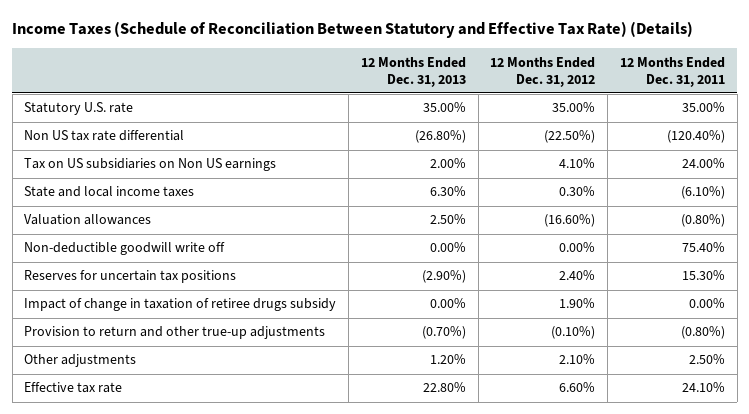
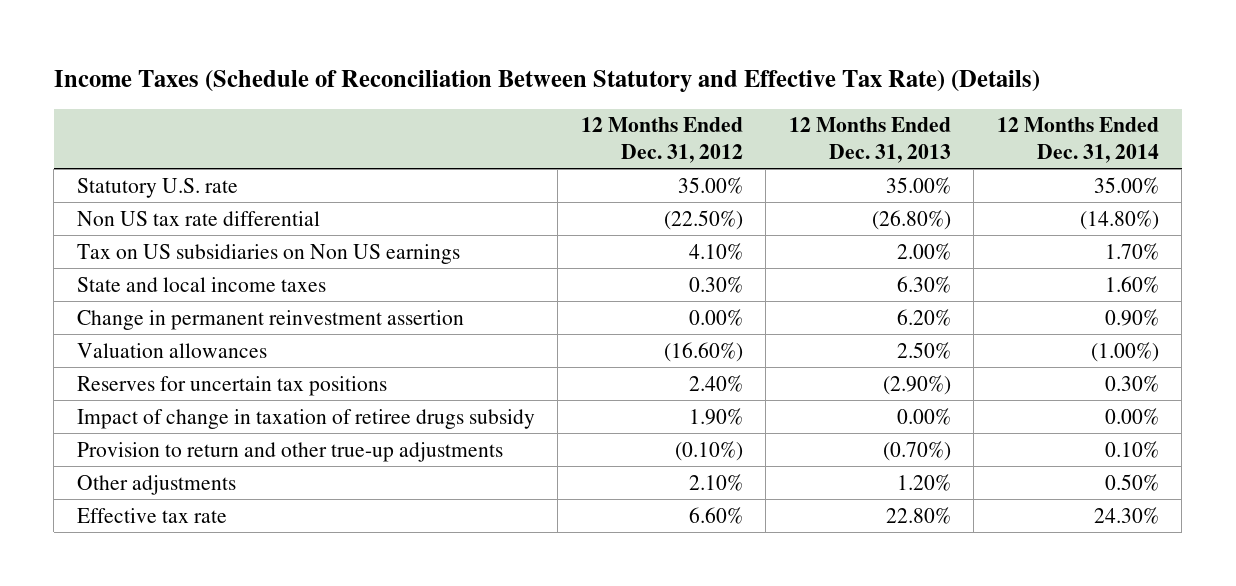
[619,56,725,87] 12 Months Ended Dec. 31, 2011 -> none
none -> [996,117,1159,163] 12 Months Ended Dec. 31, 2014
none -> [76,309,464,330] Change in permanent reinvestment assertion
[24,242,226,256] Non-deductible goodwill write off -> none

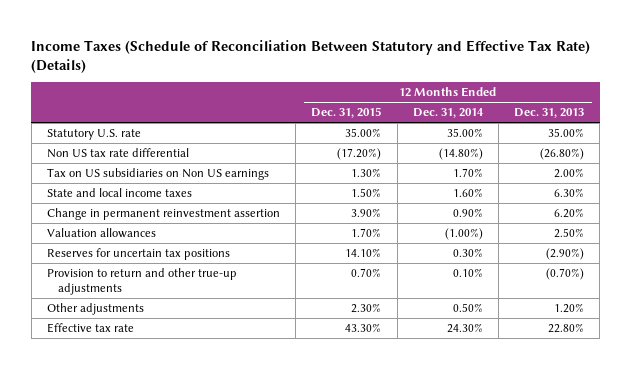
[580,117,743,163] 12 Months Ended Dec. 31, 2012 -> none
none -> [311,107,382,119] Dec. 31, 2015
[76,408,535,429] Impact of change in taxation of retiree drugs subsidy -> none

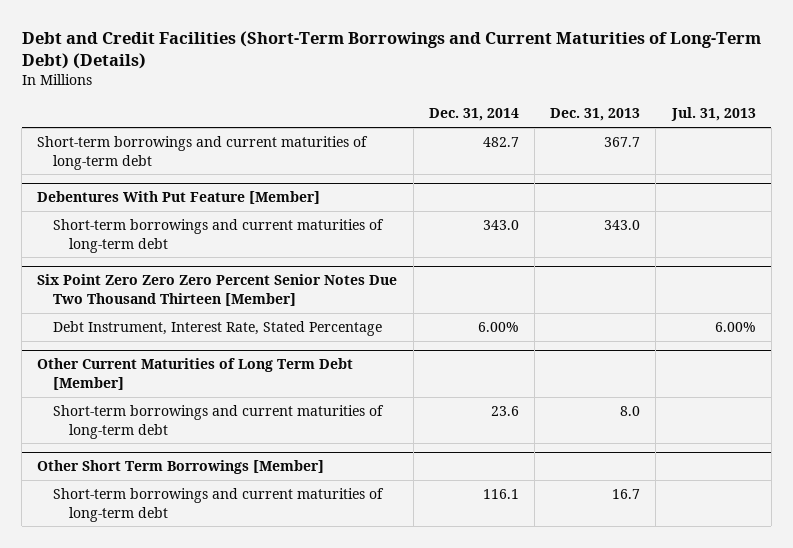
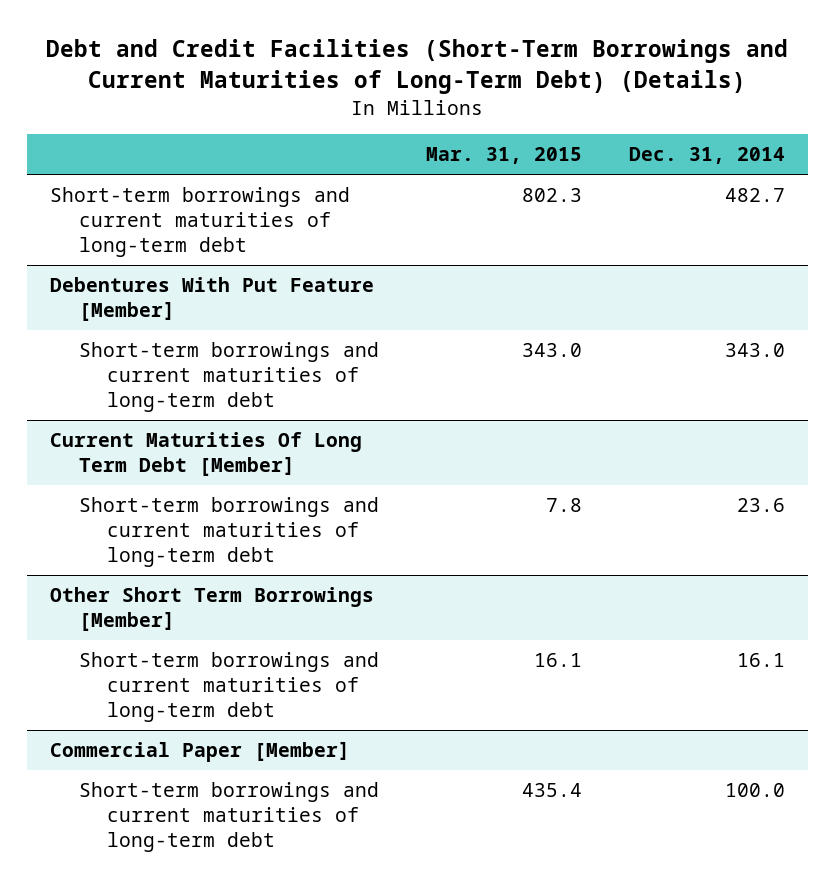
[550,108,641,122] Dec. 31, 2013 -> none
[670,107,756,122] Jul. 31, 2013 -> none
none -> [425,147,582,165] Mar. 31, 2015
[37,274,398,306] Six Point Zero Zero Zero Percent Senior Notes Due Two Thousand Thirteen [Member] -> none
[53,321,383,337] Debt Instrument, Interest Rate, Stated Percentage -> none
[37,358,354,390] Other Current Maturities of Long Term Debt [Member] -> [50,432,363,476] Current Maturities Of Long Term Debt [Member]
[482,489,519,500] 116.1 -> [736,653,785,668] 16.1
none -> [50,742,351,763] Commercial Paper [Member]
none -> [78,782,379,852] Short-term borrowings and current maturities of long-term debt

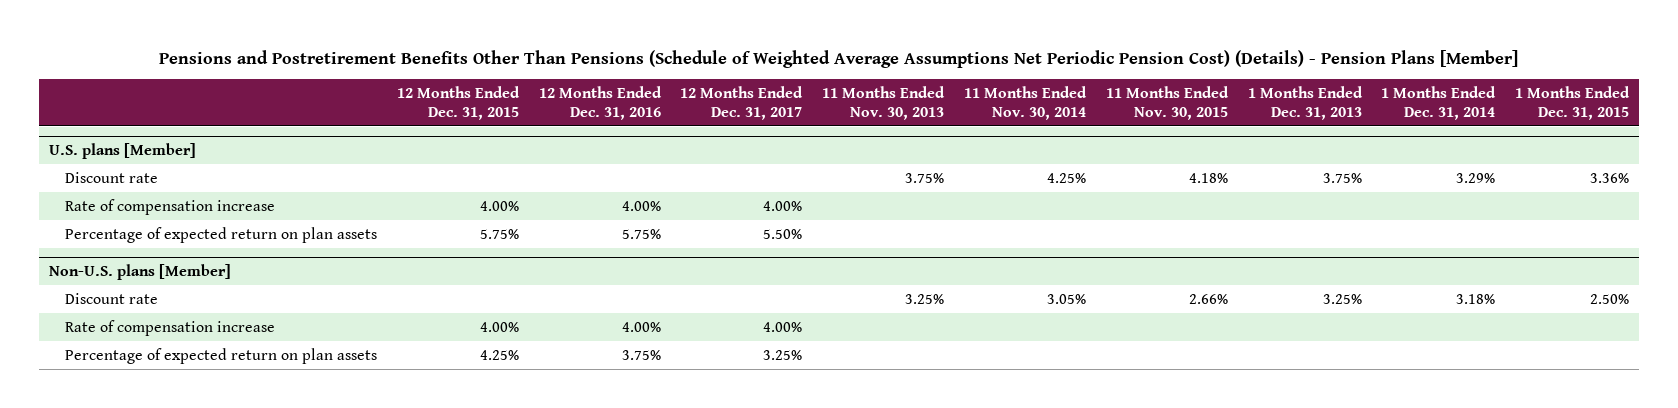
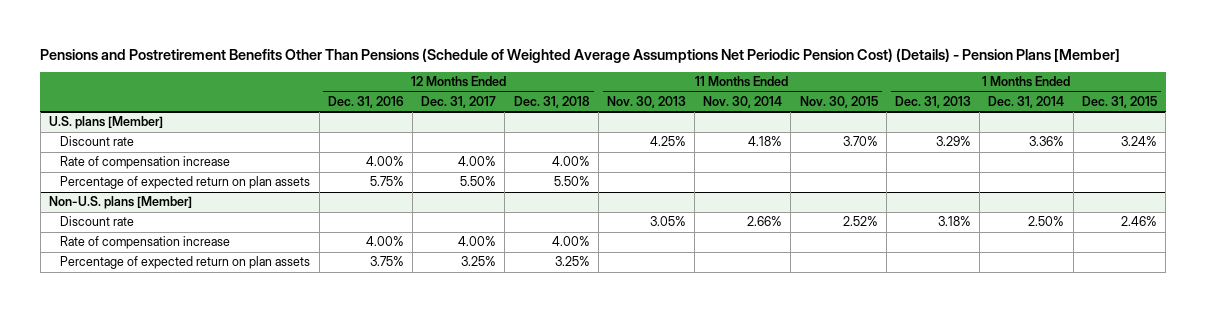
[396,85,520,120] 12 Months Ended Dec. 31, 2015 -> none
none -> [513,96,590,109] Dec. 31, 2018
[905,172,945,183] 3.75% -> [649,136,686,147] 4.25%
[1046,172,1086,183] 4.25% -> [748,136,783,147] 4.18%
[1188,172,1228,183] 4.18% -> [842,136,878,147] 3.70%
[1322,172,1362,183] 3.75% -> [936,136,972,147] 3.29%
[1456,172,1496,183] 3.29% -> [1029,136,1065,147] 3.36%
[1590,172,1630,183] 3.36% -> [1120,136,1157,147] 3.24%
[905,293,945,304] 3.25% -> [649,216,686,227] 3.05%
[1046,293,1086,304] 3.05% -> [747,216,783,227] 2.66%
[1188,293,1228,304] 2.66% -> [842,216,878,227] 2.52%
[1322,293,1362,304] 3.25% -> [938,216,972,227] 3.18%
[1456,293,1496,304] 3.18% -> [1028,216,1065,227] 2.50%
[1590,293,1630,304] 2.50% -> [1120,216,1157,227] 2.46%

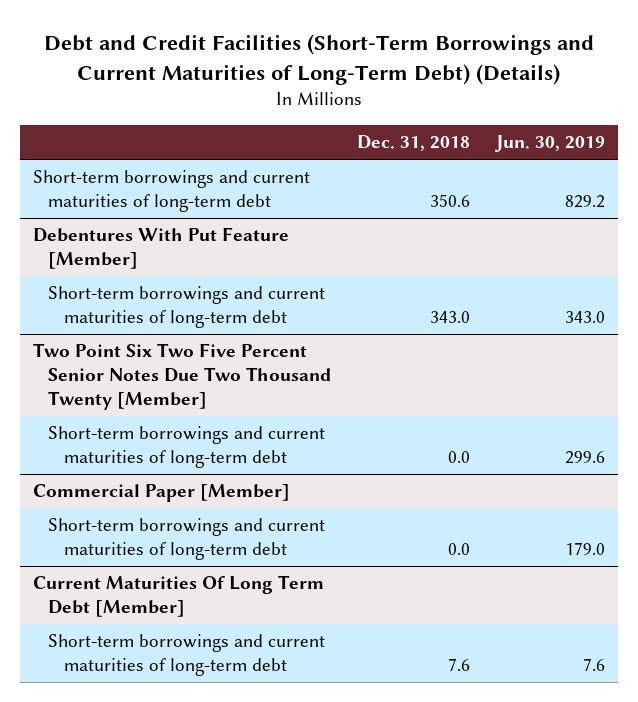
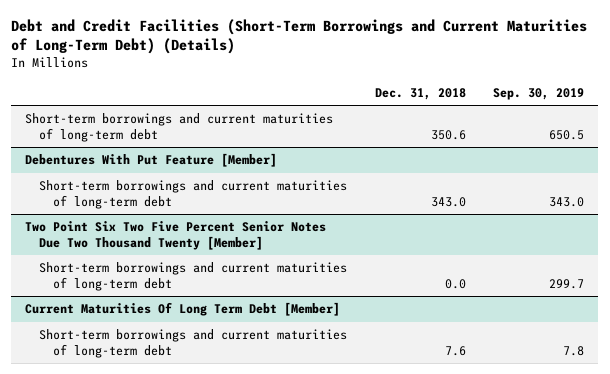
[494,135,605,153] Jun. 30, 2019 -> none
none -> [493,87,585,100] Sep. 30, 2019
[32,484,290,503] Commercial Paper [Member] -> none
[48,518,326,561] Short-term borrowings and current maturities of long-term debt -> none

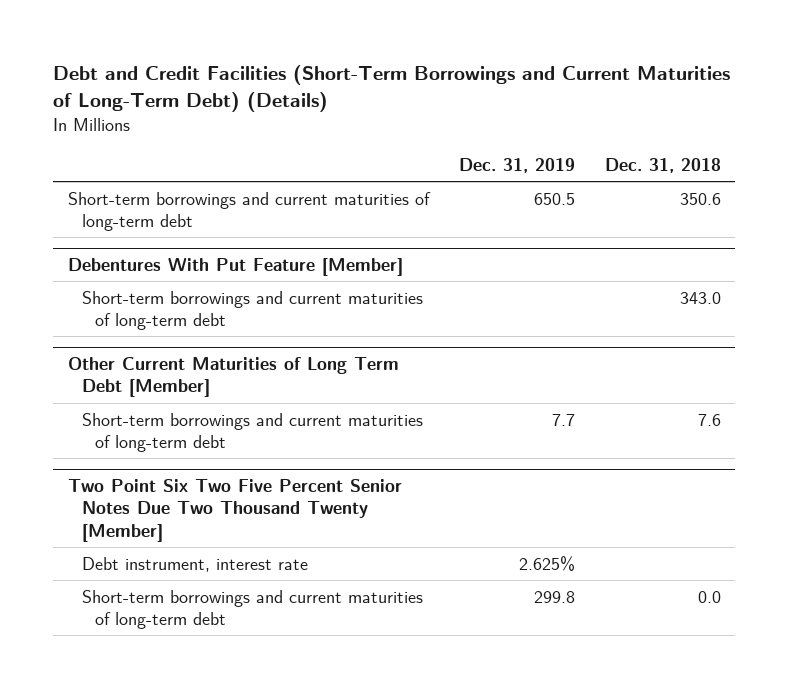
[493,87,585,100] Sep. 30, 2019 -> none
none -> [458,157,575,173] Dec. 31, 2019
none -> [68,356,400,398] Other Current Maturities of Long Term Debt [Member]
none -> [81,412,423,453] Short-term borrowings and current maturities of long-term debt
none -> [81,556,308,572] Debt instrument, interest rate
[25,302,341,317] Current Maturities Of Long Term Debt [Member] -> none
[38,329,347,358] Short-term borrowings and current maturities of long-term debt -> none

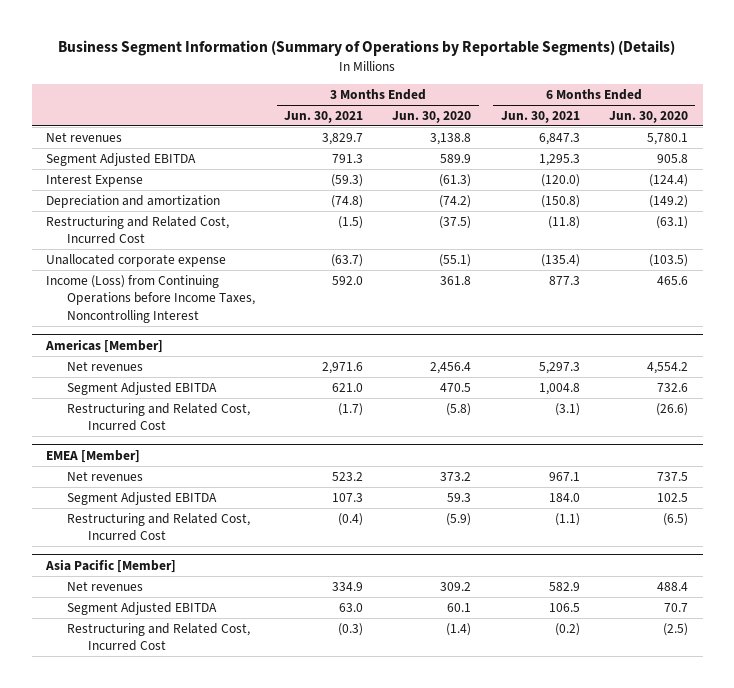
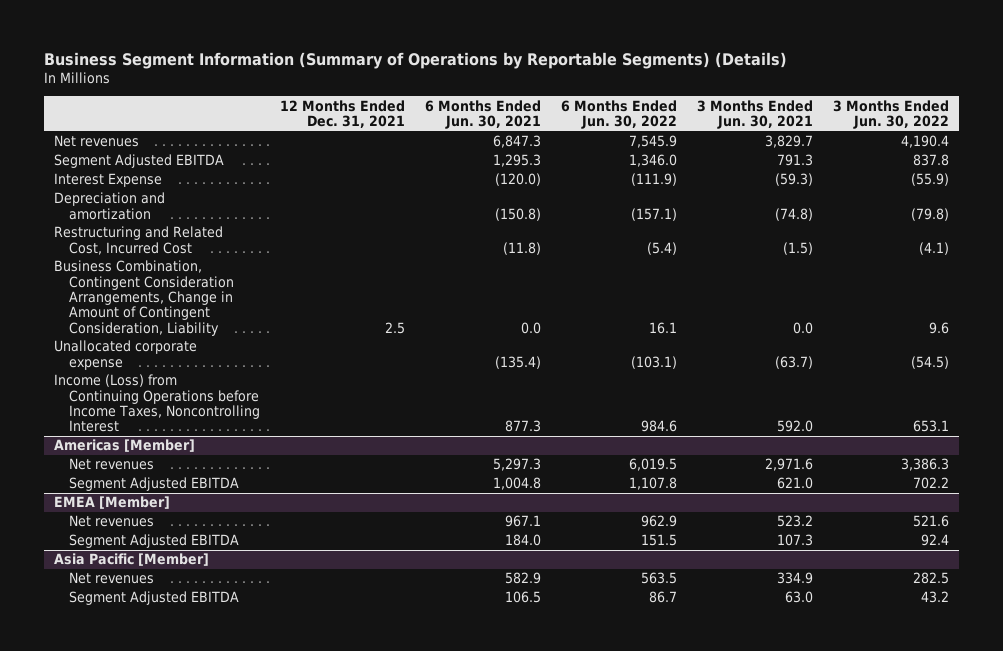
[392,110,472,123] Jun. 30, 2020 -> none
[609,110,689,123] Jun. 30, 2020 -> none
none -> [279,99,405,128] 12 Months Ended Dec. 31, 2021
none -> [560,99,677,129] 6 Months Ended Jun. 30, 2022
none -> [832,99,949,129] 3 Months Ended Jun. 30, 2022
none -> [54,260,234,336] Business Combination, Contingent Consideration Arrangements, Change in Amount of Contingent Consideration, Liability
[66,402,250,432] Restructuring and Related Cost, Incurred Cost -> none
[66,512,250,542] Restructuring and Related Cost, Incurred Cost -> none
[66,622,250,652] Restructuring and Related Cost, Incurred Cost -> none

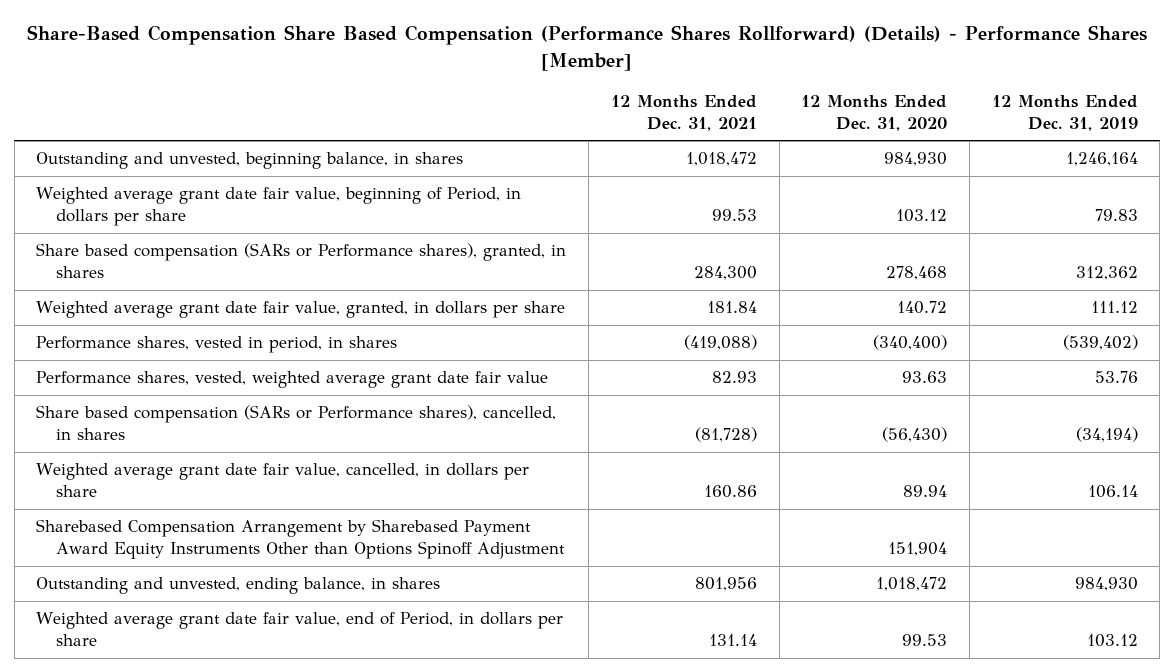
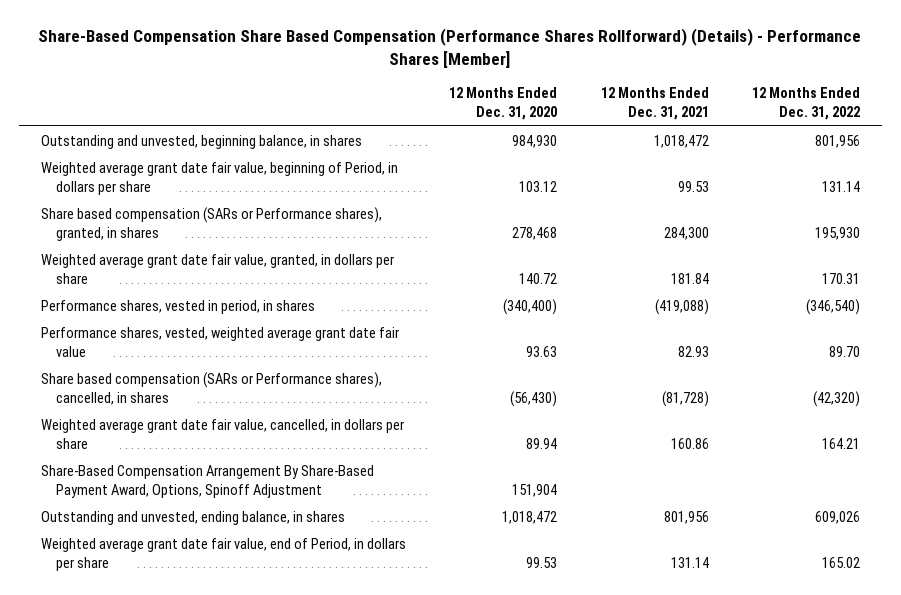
[991,94,1138,131] 12 Months Ended Dec. 31, 2019 -> none
none -> [752,87,861,121] 12 Months Ended Dec. 31, 2022
[36,519,566,560] Sharebased Compensation Arrangement by Sharebased Payment Award Equity Instruments Other than Options Spinoff Adjustment -> [40,464,374,498] Share-Based Compensation Arrangement By Share-Based Payment Award, Options, Spinoff Adjustment

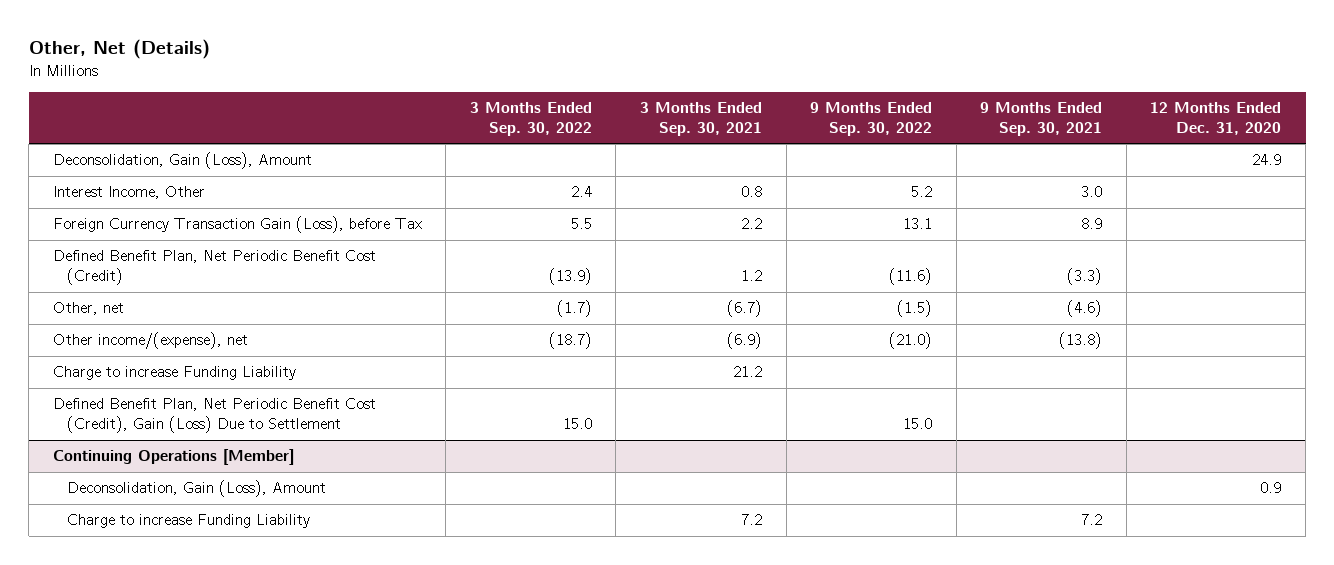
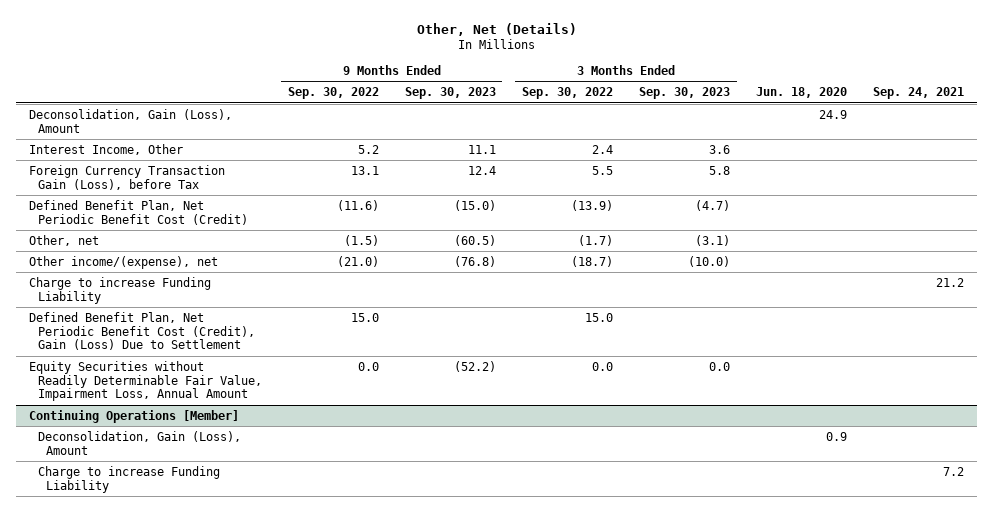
[640,102,763,137] 3 Months Ended Sep. 30, 2021 -> none
[980,102,1103,137] 9 Months Ended Sep. 30, 2021 -> none
[1150,102,1282,136] 12 Months Ended Dec. 31, 2020 -> none
none -> [404,87,496,100] Sep. 30, 2023
none -> [639,87,731,100] Sep. 30, 2023
none -> [756,87,848,99] Jun. 18, 2020
none -> [873,87,965,100] Sep. 24, 2021
none -> [29,360,262,402] Equity Securities without Readily Determinable Fair Value, Impairment Loss, Annual Amount

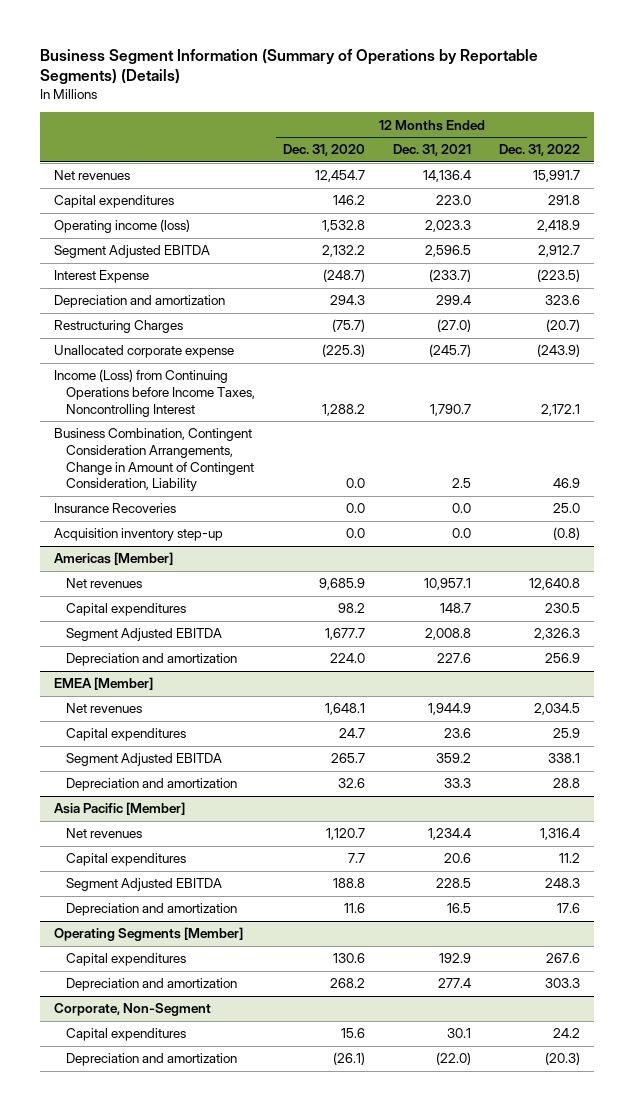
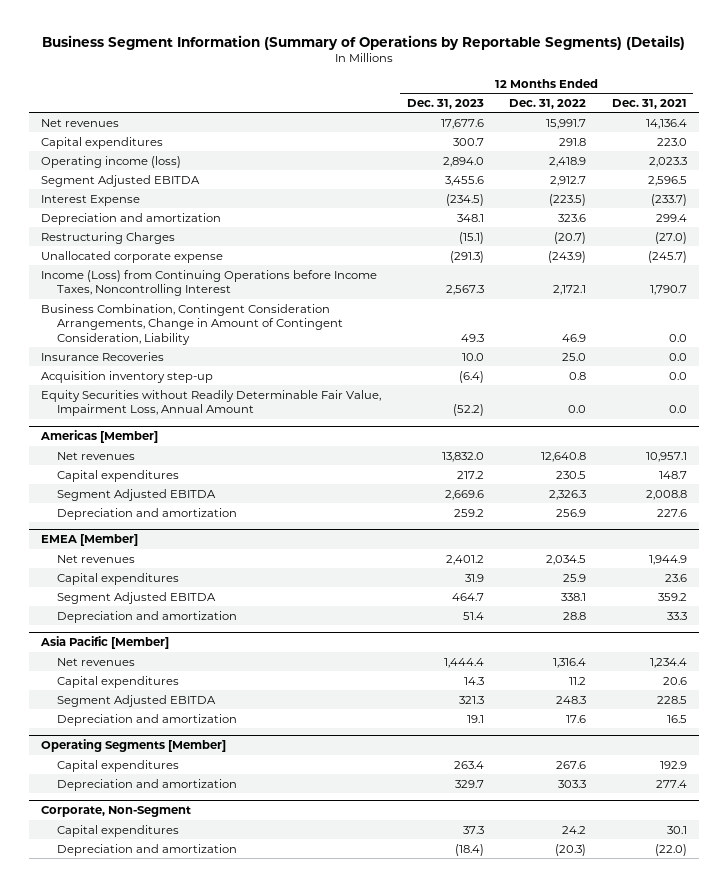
[283,144,366,157] Dec. 31, 2020 -> none
none -> [406,98,484,109] Dec. 31, 2023
[452,478,472,489] 2.5 -> [668,333,687,342] 0.0
[553,527,581,541] (0.8) -> [569,371,587,380] 0.8
none -> [41,389,382,417] Equity Securities without Readily Determinable Fair Value, Impairment Loss, Annual Amount

